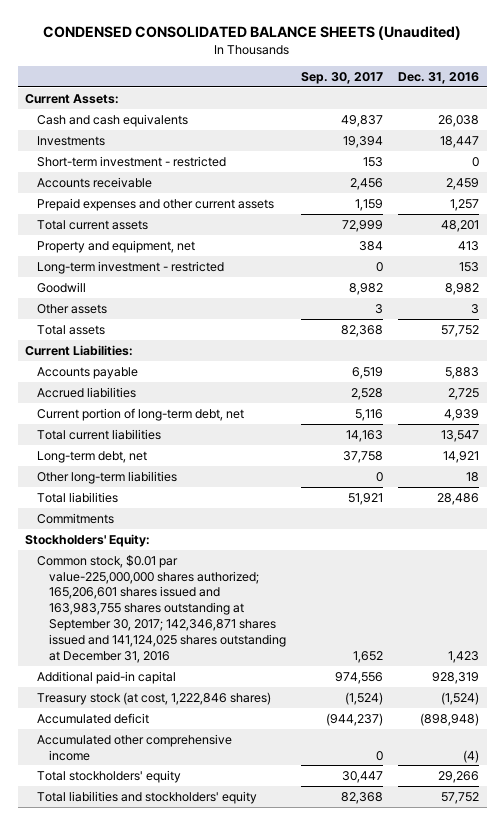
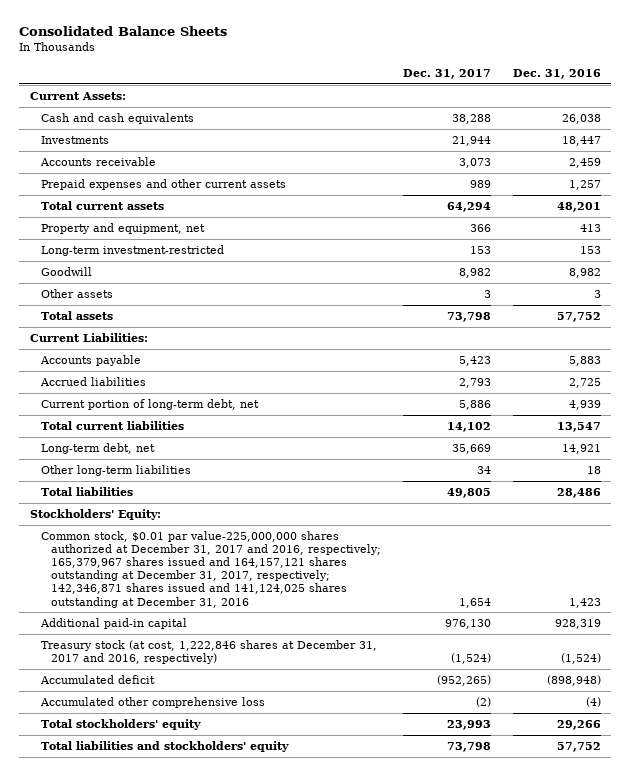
[43,25,462,40] CONDENSED CONSOLIDATED BALANCE SHEETS (Unaudited) -> [18,26,227,37] Consolidated Balance Sheets
[301,71,384,84] Sep. 30, 2017 -> none
none -> [402,68,491,79] Dec. 31, 2017
[37,155,227,167] Short-term investment - restricted -> none
[37,260,225,274] Long-term investment - restricted -> [40,244,224,256] Long-term investment-restricted
[37,512,115,524] Commitments -> none
[37,554,287,663] Common stock, $0.01 par value-225,000,000 shares authorized; 165,206,601 shares issued and 163,983,755 shares outstanding at September 30, 2017; 142,346,871 shares issued and 141,124,025 shares outstanding at December 31, 2016 -> [40,530,382,608] Common stock, $0.01 par value-225,000,000 shares authorized at December 31, 2017 and 2016, respectively; 165,379,967 shares issued and 164,157,121 shares outstanding at December 31, 2017, respectively; 142,346,871 shares issued and 141,124,025 shares outstanding at December 31, 2016
[37,691,272,705] Treasury stock (at cost, 1,222,846 shares) -> [40,639,377,665] Treasury stock (at cost, 1,222,846 shares at December 31, 2017 and 2016, respectively)
[37,733,233,761] Accumulated other comprehensive income -> [39,696,265,708] Accumulated other comprehensive loss

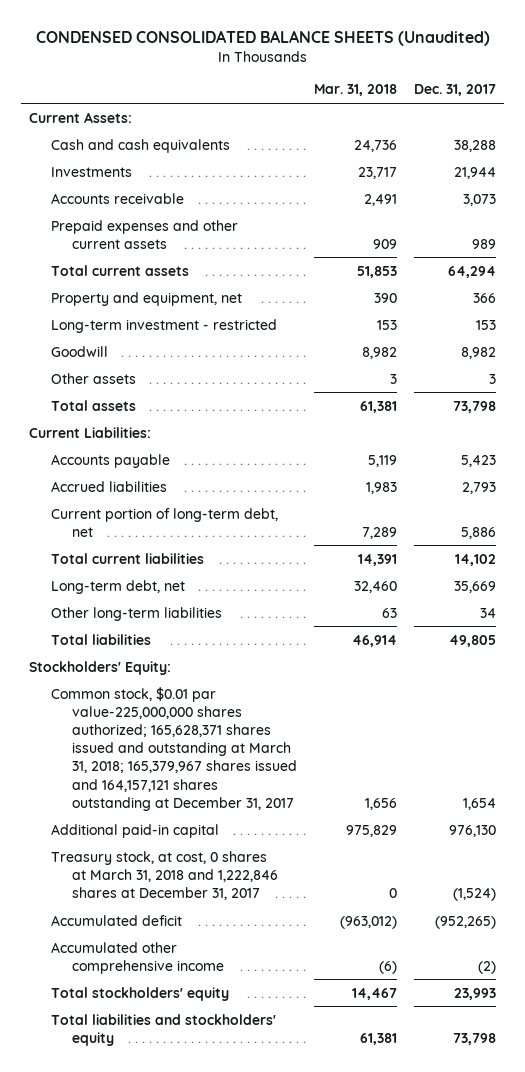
[18,26,227,37] Consolidated Balance Sheets -> [35,29,490,46] CONDENSED CONSOLIDATED BALANCE SHEETS (Unaudited)
[512,68,601,79] Dec. 31, 2016 -> none
none -> [314,84,398,97] Mar. 31, 2018
[40,244,224,256] Long-term investment-restricted -> [50,318,277,333] Long-term investment - restricted
[40,530,382,608] Common stock, $0.01 par value-225,000,000 shares authorized at December 31, 2017 and 2016, respectively; 165,379,967 shares issued and 164,157,121 shares outstanding at December 31, 2017, respectively; 142,346,871 shares issued and 141,124,025 shares outstanding at December 31, 2016 -> [50,686,298,811] Common stock, $0.01 par value-225,000,000 shares authorized; 165,628,371 shares issued and outstanding at March 31, 2018; 165,379,967 shares issued and 164,157,121 shares outstanding at December 31, 2017
[40,639,377,665] Treasury stock (at cost, 1,222,846 shares at December 31, 2017 and 2016, respectively) -> [50,850,279,900] Treasury stock, at cost, 0 shares at March 31, 2018 and 1,222,846 shares at December 31, 2017
[39,696,265,708] Accumulated other comprehensive loss -> [50,941,225,974] Accumulated other comprehensive income

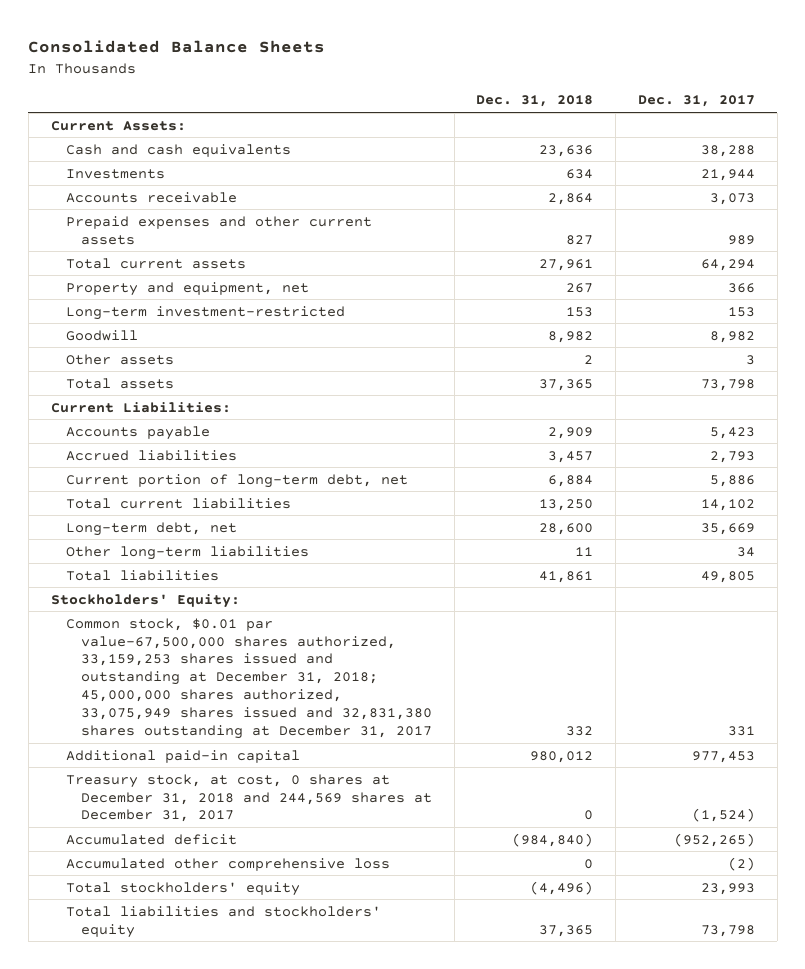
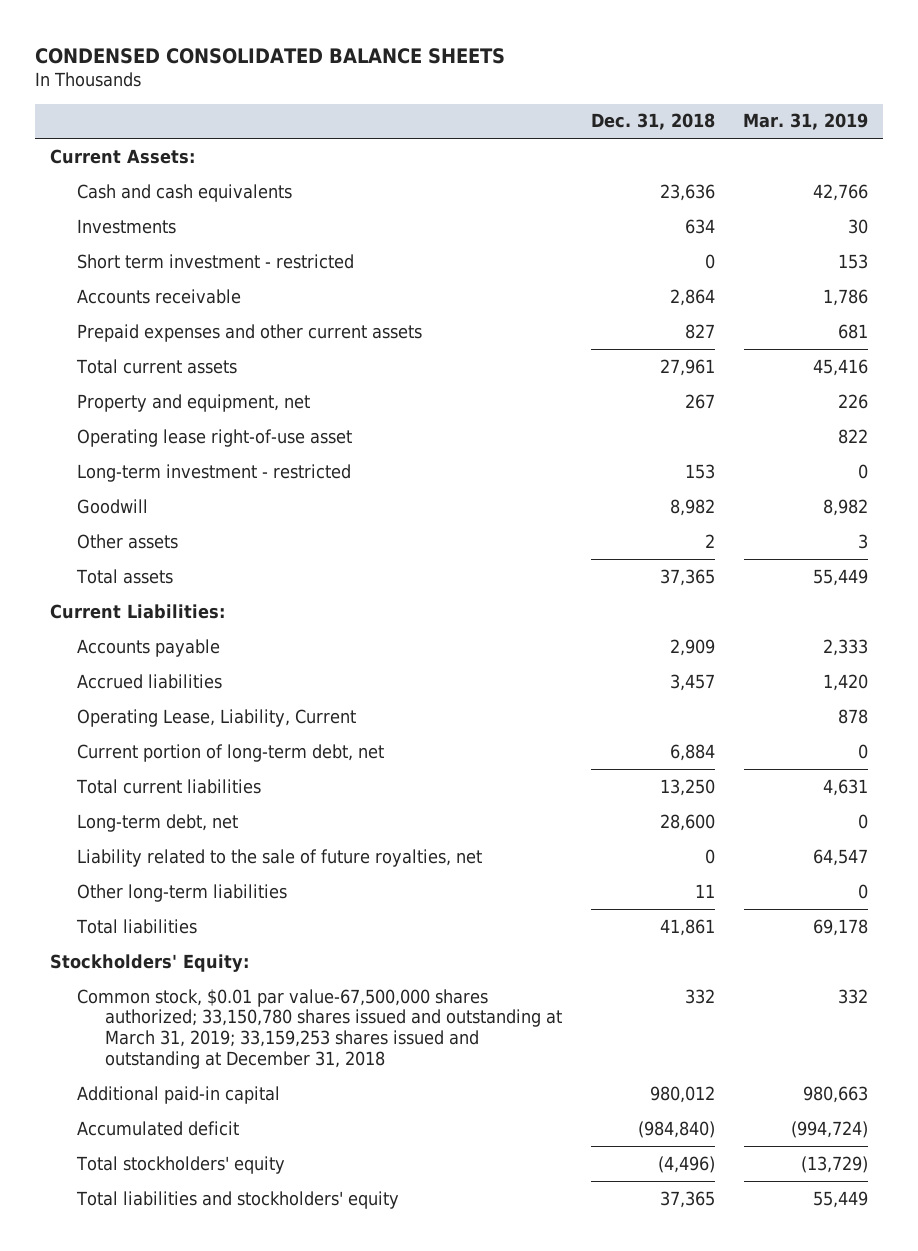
[28,39,326,53] Consolidated Balance Sheets -> [35,47,506,64] CONDENSED CONSOLIDATED BALANCE SHEETS
[637,95,755,108] Dec. 31, 2017 -> none
none -> [743,113,869,131] Mar. 31, 2019
none -> [77,253,355,269] Short term investment - restricted
none -> [77,428,353,447] Operating lease right-of-use asset
[65,305,345,320] Long-term investment-restricted -> [77,463,352,482] Long-term investment - restricted
none -> [77,708,357,727] Operating Lease, Liability, Current
none -> [77,848,483,867] Liability related to the sale of future royalties, net
[65,617,432,739] Common stock, $0.01 par value-67,500,000 shares authorized, 33,159,253 shares issued and outstanding at December 31, 2018; 45,000,000 shares authorized, 33,075,949 shares issued and 32,831,380 shares outstanding at December 31, 2017 -> [77,988,562,1069] Common stock, $0.01 par value-67,500,000 shares authorized; 33,150,780 shares issued and outstanding at March 31, 2019; 33,159,253 shares issued and outstanding at December 31, 2018
[65,773,432,823] Treasury stock, at cost, 0 shares at December 31, 2018 and 244,569 shares at December 31, 2017 -> none
[65,857,390,871] Accumulated other comprehensive loss -> none

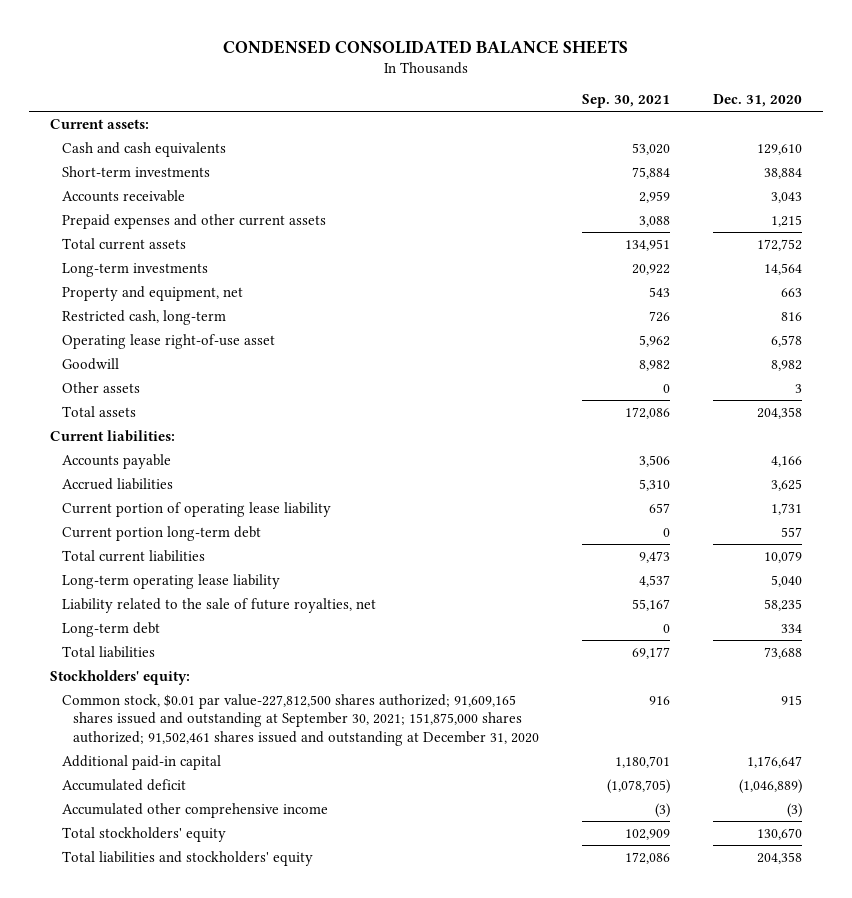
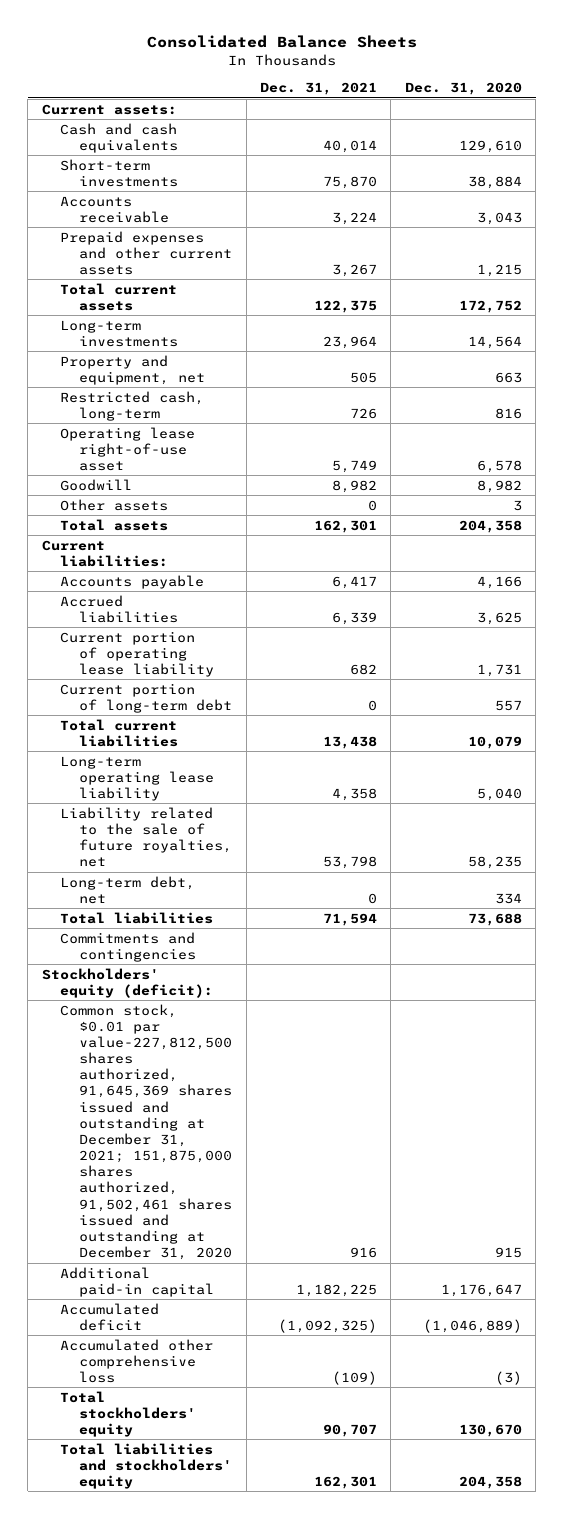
[223,39,629,54] CONDENSED CONSOLIDATED BALANCE SHEETS -> [146,35,417,49] Consolidated Balance Sheets
[581,94,670,109] Sep. 30, 2021 -> none
none -> [260,82,378,96] Dec. 31, 2021
[61,525,261,541] Current portion long-term debt -> [60,682,233,713] Current portion of long-term debt
[61,621,160,637] Long-term debt -> [60,875,196,904] Long-term debt, net
none -> [60,931,197,962] Commitments and contingencies
[50,669,191,685] Stockholders' equity: -> [41,967,214,998] Stockholders' equity (deficit):
[61,693,540,747] Common stock, $0.01 par value-227,812,500 shares authorized; 91,609,165 shares issued and outstanding at September 30, 2021; 151,875,000 shares authorized; 91,502,461 shares issued and outstanding at December 31, 2020 -> [60,1003,233,1261] Common stock, $0.01 par value-227,812,500 shares authorized, 91,645,369 shares issued and outstanding at December 31, 2021; 151,875,000 shares authorized, 91,502,461 shares issued and outstanding at December 31, 2020
[61,802,328,818] Accumulated other comprehensive income -> [60,1338,214,1383] Accumulated other comprehensive loss

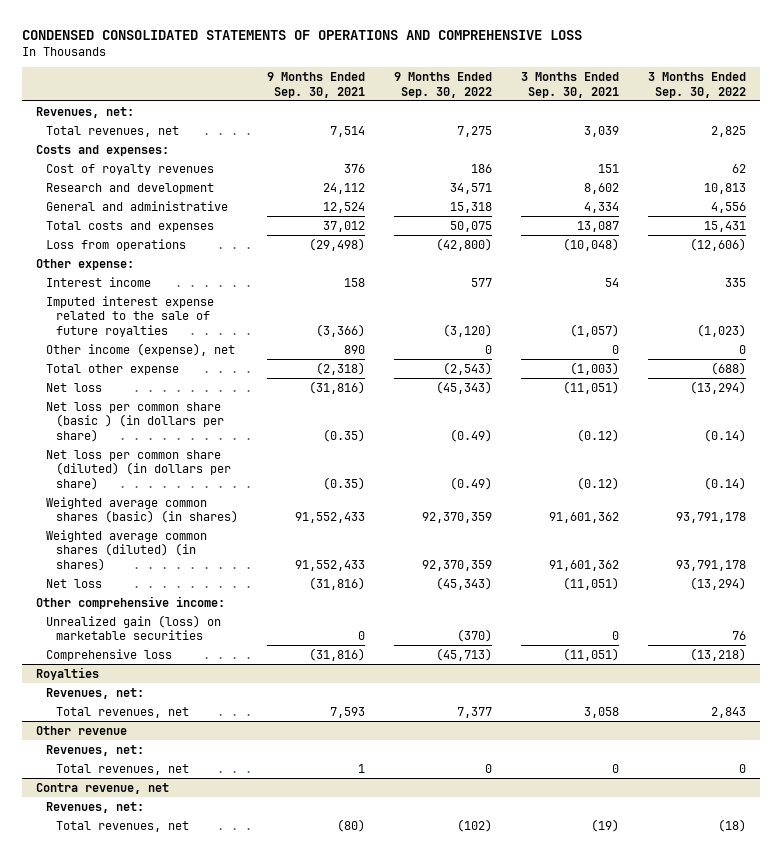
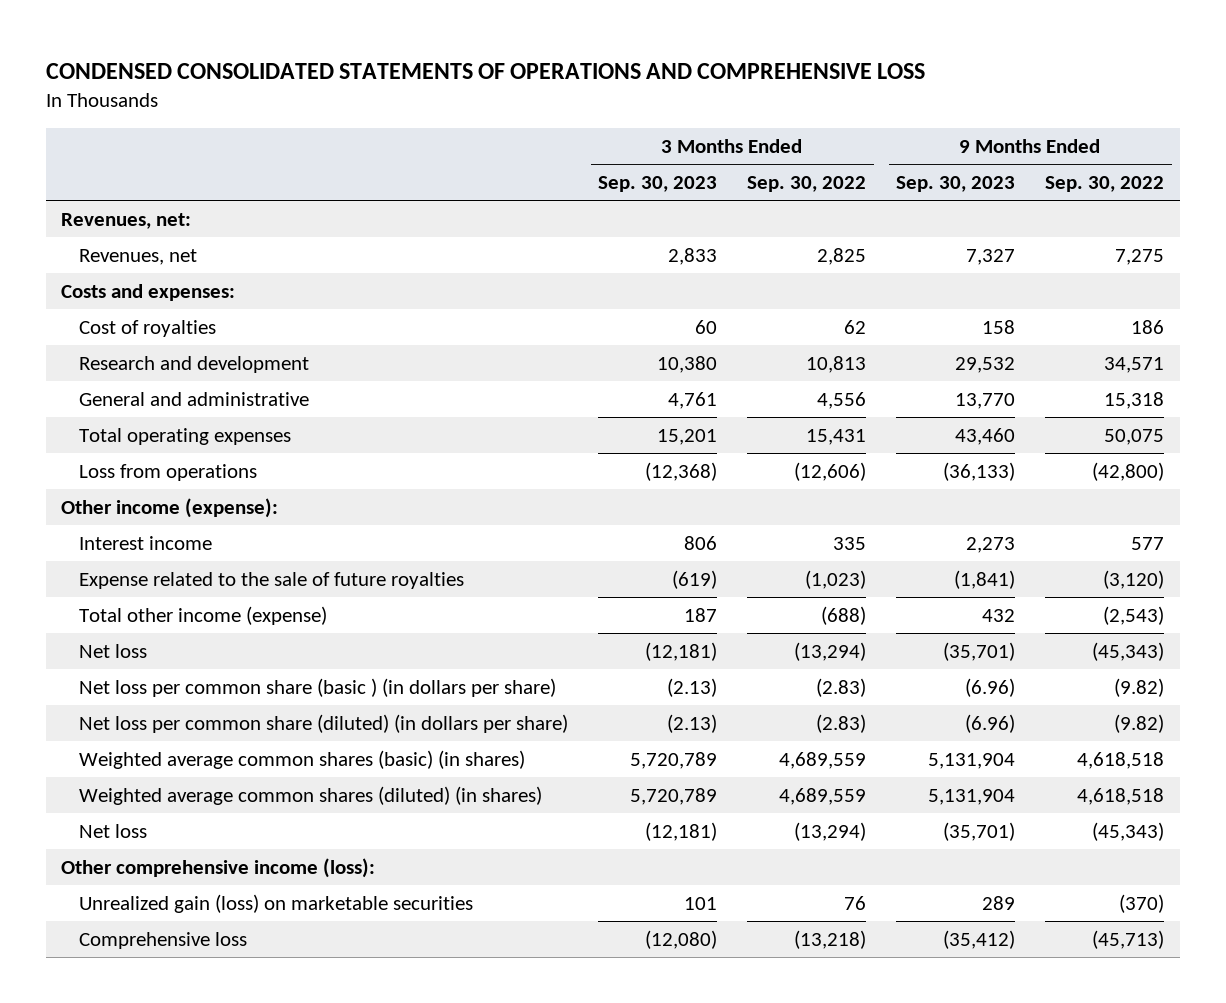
[266,71,365,98] 9 Months Ended Sep. 30, 2021 -> none
[520,71,619,98] 3 Months Ended Sep. 30, 2021 -> none
none -> [598,176,718,193] Sep. 30, 2023
none -> [896,176,1016,193] Sep. 30, 2023
[46,125,180,137] Total revenues, net -> [79,248,198,265] Revenues, net
[46,163,215,175] Cost of royalty revenues -> [79,319,217,337] Cost of royalties
[46,220,215,232] Total costs and expenses -> [79,427,292,445] Total operating expenses
[36,258,135,270] Other expense: -> [61,497,279,518] Other income (expense):
[46,342,236,356] Other income (expense), net -> none
[46,295,215,337] Imputed interest expense related to the sale of future royalties -> [79,571,465,589] Expense related to the sale of future royalties
[46,363,180,375] Total other expense -> [79,605,328,625] Total other income (expense)
[449,428,492,442] (0.49) -> [1114,677,1165,697] (9.82)
[703,428,746,442] (0.14) -> [816,677,867,697] (2.83)
[449,476,492,490] (0.49) -> [1114,713,1165,733] (9.82)
[703,476,746,490] (0.14) -> [816,713,867,733] (2.83)
[421,512,492,524] 92,370,359 -> [1077,751,1165,769] 4,618,518
[675,512,746,524] 93,791,178 -> [779,751,867,769] 4,689,559
[421,559,492,571] 92,370,359 -> [1077,787,1165,805] 4,618,518
[675,559,746,571] 93,791,178 -> [779,787,867,805] 4,689,559
[36,595,226,609] Other comprehensive income: -> [61,857,376,878] Other comprehensive income (loss):
[36,666,100,680] Royalties -> none
[46,687,145,699] Revenues, net: -> none
[55,706,189,718] Total revenues, net -> none
[36,725,128,735] Other revenue -> none
[46,744,145,756] Revenues, net: -> none
[55,763,189,775] Total revenues, net -> none
[36,782,170,794] Contra revenue, net -> none
[46,801,145,813] Revenues, net: -> none
[55,820,189,832] Total revenues, net -> none

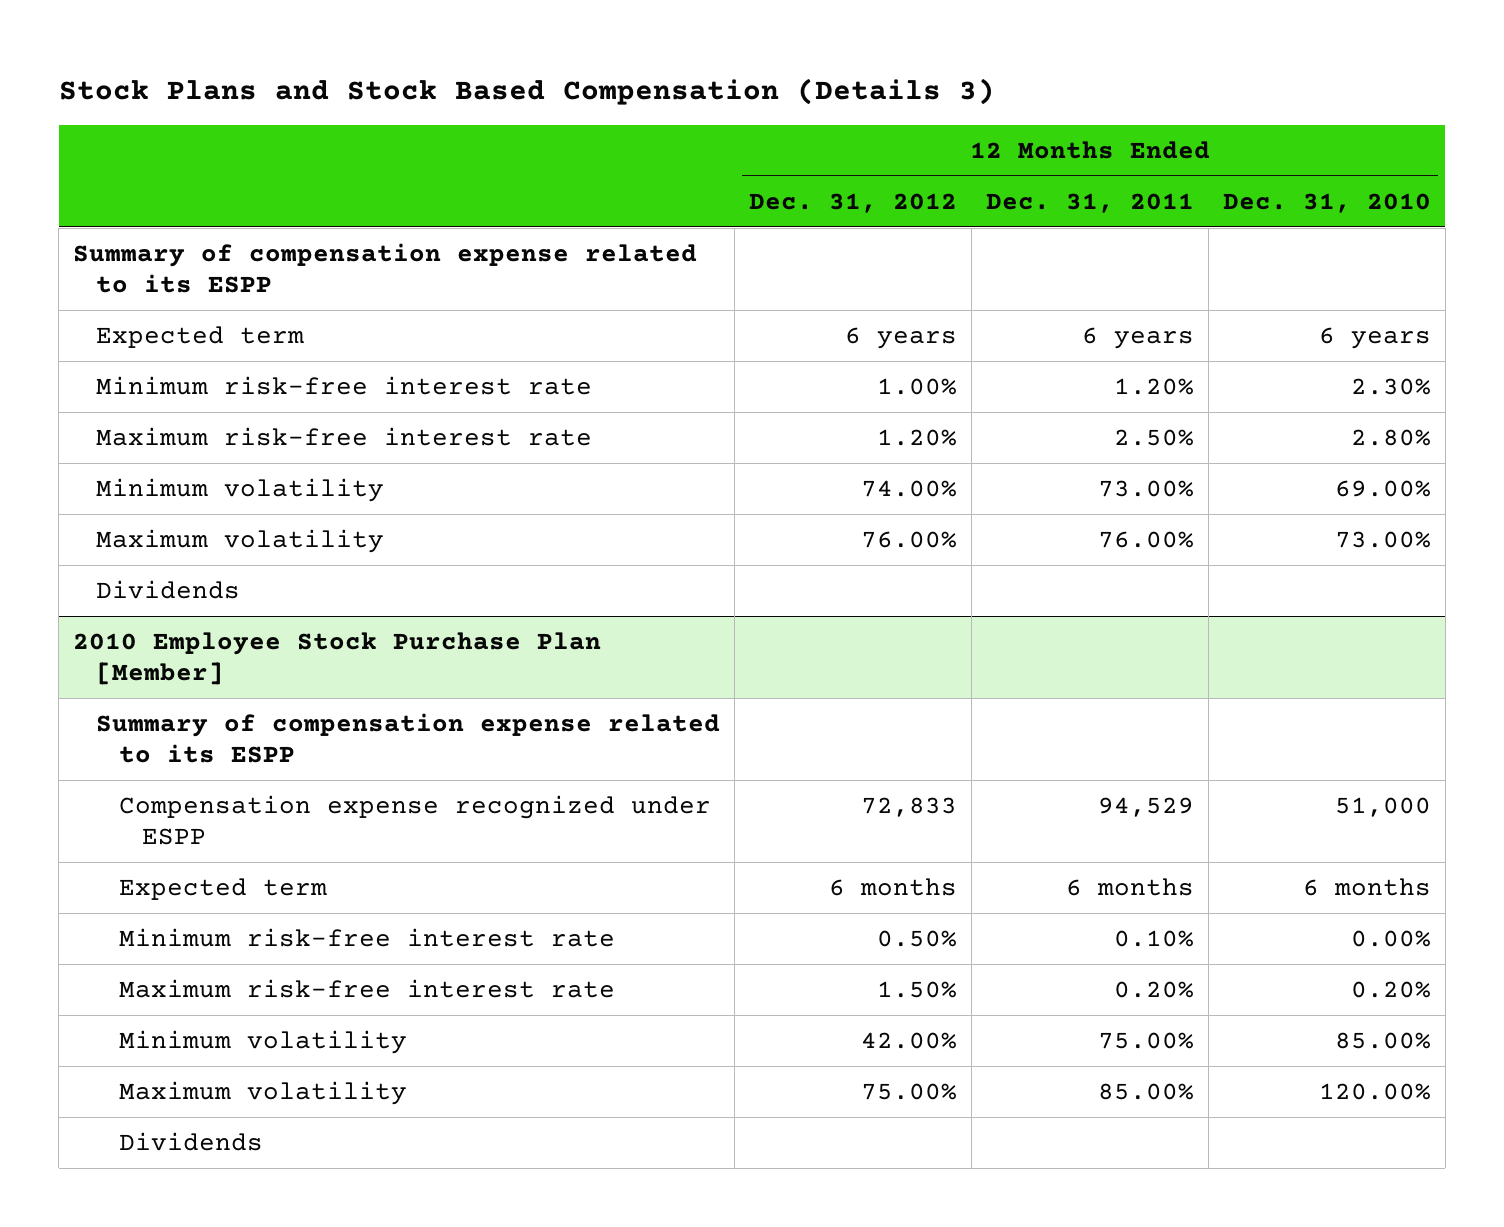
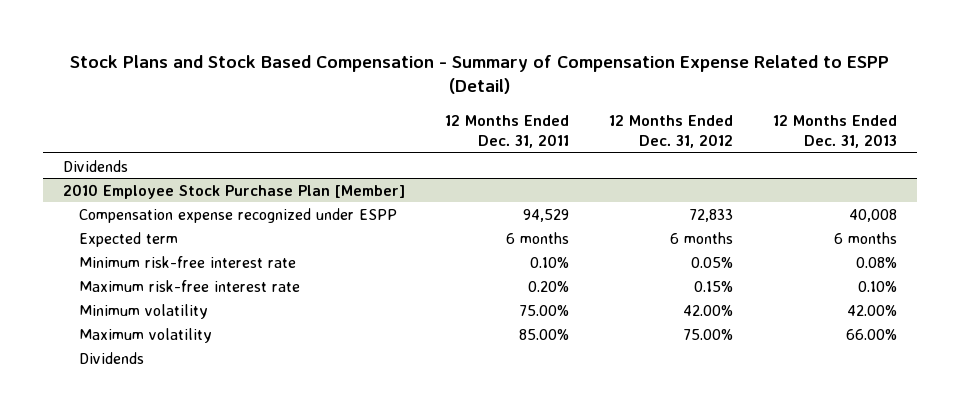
[58,77,995,105] Stock Plans and Stock Based Compensation (Details 3) -> [69,54,889,95] Stock Plans and Stock Based Compensation - Summary of Compensation Expense Related to ESPP (Detail)
[1222,192,1431,213] Dec. 31, 2010 -> none
none -> [772,115,897,148] 12 Months Ended Dec. 31, 2013
[73,243,698,294] Summary of compensation expense related to its ESPP -> none
[96,326,305,349] Expected term -> none
[96,376,593,396] Minimum risk-free interest rate -> none
[96,427,593,447] Maximum risk-free interest rate -> none
[96,478,385,503] Minimum volatility -> none
[96,529,385,554] Maximum volatility -> none
[96,713,721,764] Summary of compensation expense related to its ESPP -> none
[877,930,958,948] 0.50% -> [690,256,733,268] 0.05%
[877,981,958,999] 1.50% -> [693,280,733,292] 0.15%

